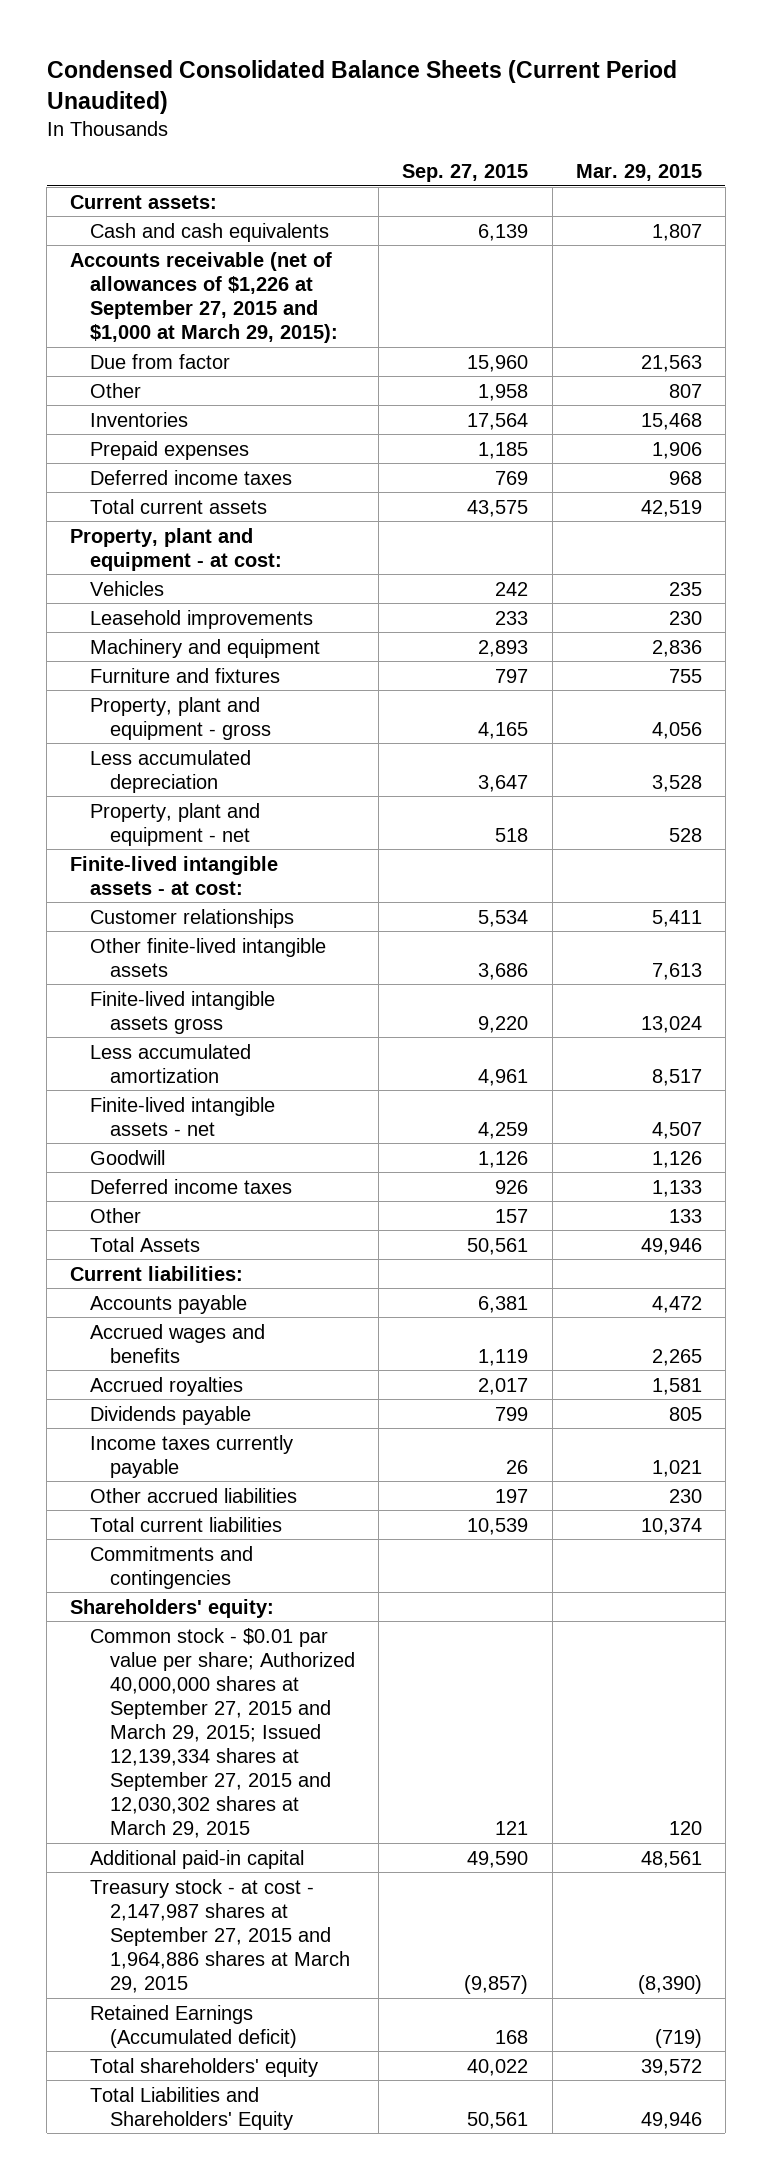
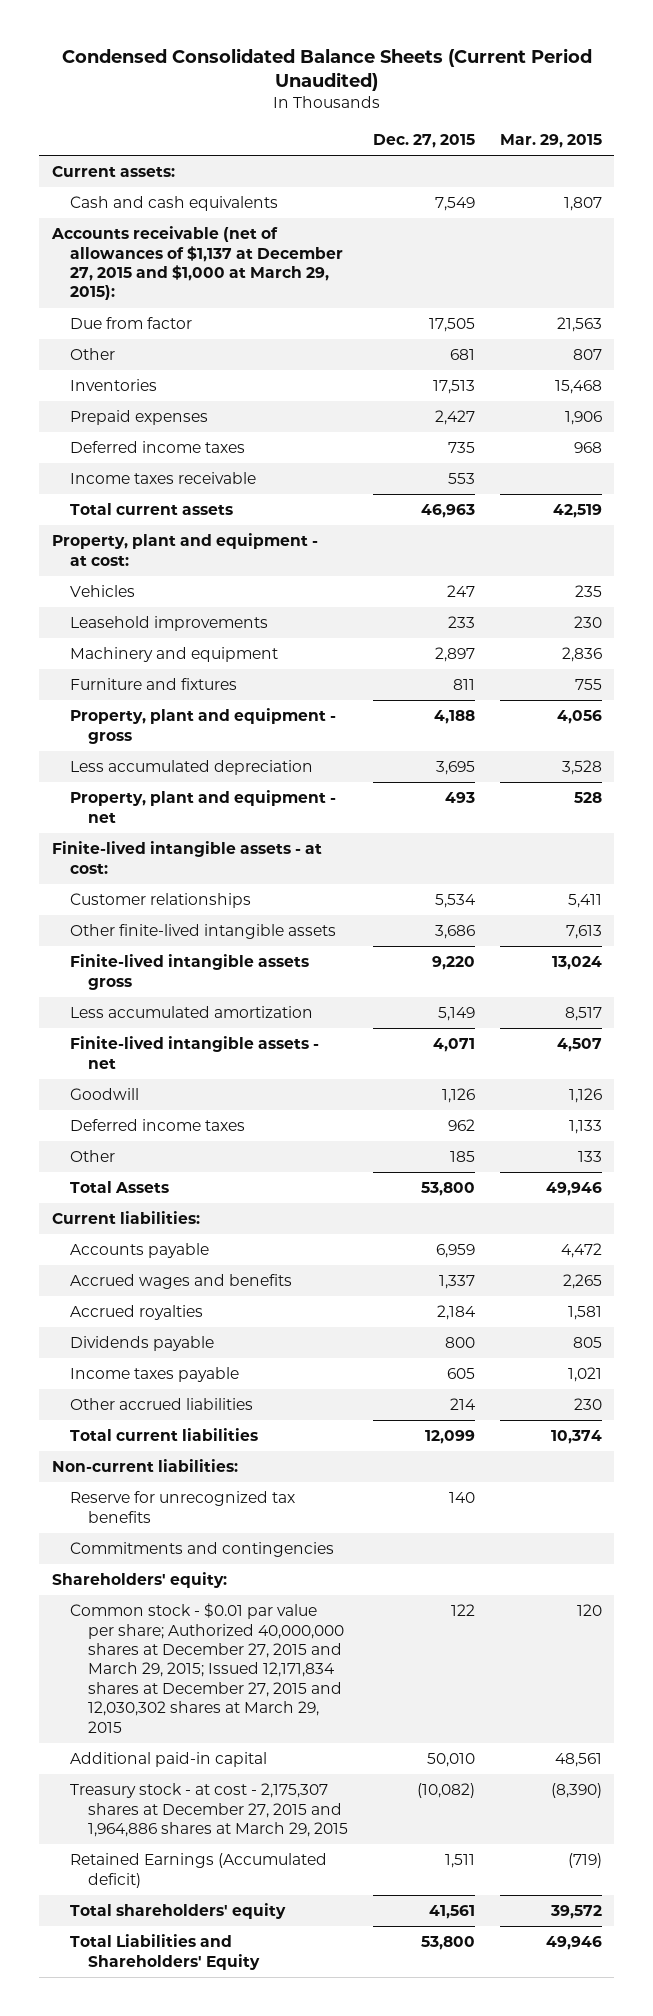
[402,163,529,182] Sep. 27, 2015 -> none
none -> [372,134,475,149] Dec. 27, 2015
[70,251,339,343] Accounts receivable (net of allowances of $1,226 at September 27, 2015 and $1,000 at March 29, 2015): -> [50,226,343,301] Accounts receivable (net of allowances of $1,137 at December 27, 2015 and $1,000 at March 29, 2015):
none -> [69,472,256,485] Income taxes receivable
[90,1434,294,1478] Income taxes currently payable -> [69,1367,239,1383] Income taxes payable
none -> [51,1459,238,1473] Non-current liabilities:
none -> [69,1491,295,1523] Reserve for unrecognized tax benefits
[90,1627,356,1839] Common stock - $0.01 par value per share; Authorized 40,000,000 shares at September 27, 2015 and March 29, 2015; Issued 12,139,334 shares at September 27, 2015 and 12,030,302 shares at March 29, 2015 -> [69,1603,345,1733] Common stock - $0.01 par value per share; Authorized 40,000,000 shares at December 27, 2015 and March 29, 2015; Issued 12,171,834 shares at December 27, 2015 and 12,030,302 shares at March 29, 2015
[90,1878,351,1993] Treasury stock - at cost - 2,147,987 shares at September 27, 2015 and 1,964,886 shares at March 29, 2015 -> [69,1783,349,1838] Treasury stock - at cost - 2,175,307 shares at December 27, 2015 and 1,964,886 shares at March 29, 2015

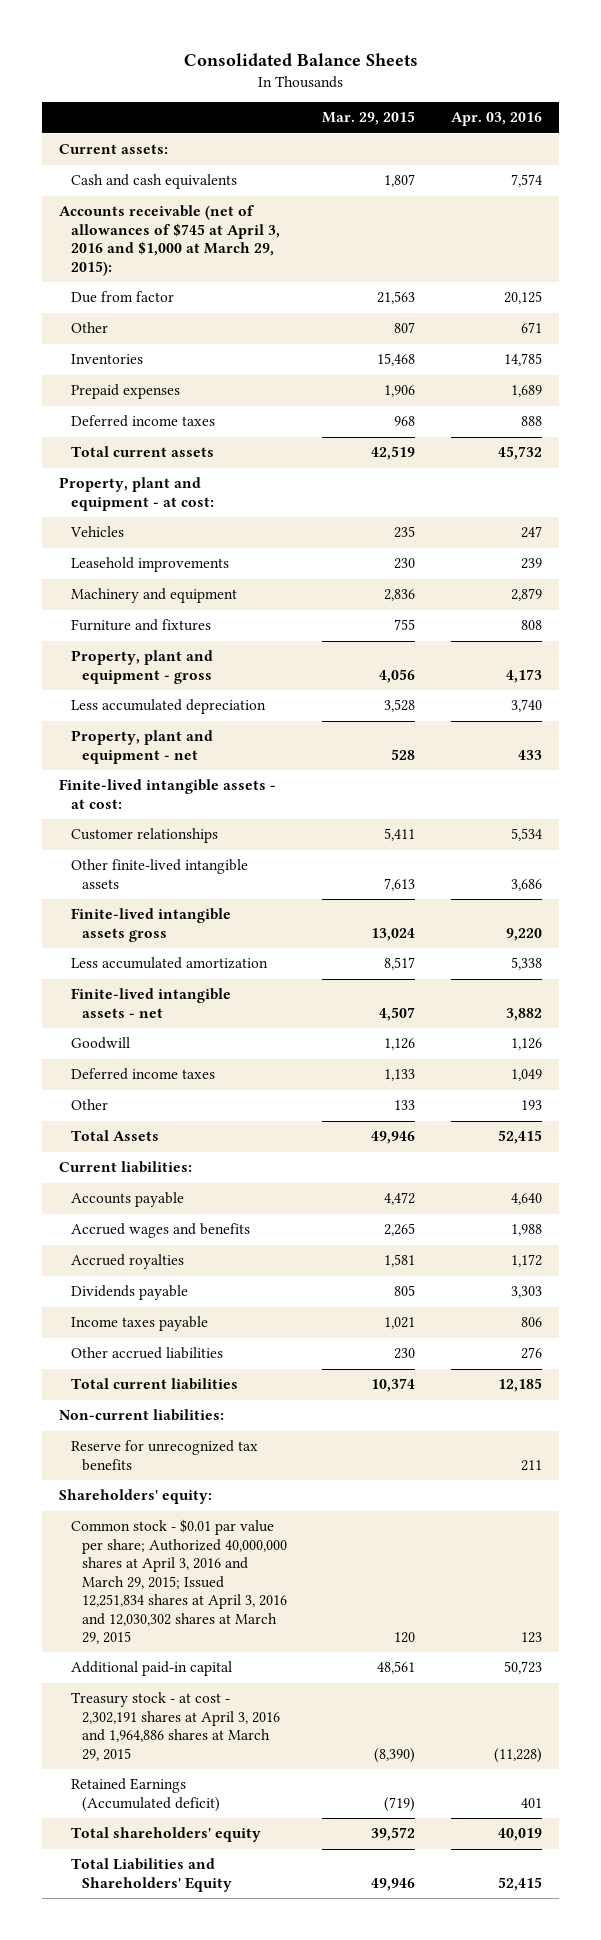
[61,48,592,92] Condensed Consolidated Balance Sheets (Current Period Unaudited) -> [183,52,418,66] Consolidated Balance Sheets
[372,134,475,149] Dec. 27, 2015 -> none
none -> [450,112,542,127] Apr. 03, 2016
[50,226,343,301] Accounts receivable (net of allowances of $1,137 at December 27, 2015 and $1,000 at March 29, 2015): -> [59,205,280,276] Accounts receivable (net of allowances of $745 at April 3, 2016 and $1,000 at March 29, 2015):
[69,472,256,485] Income taxes receivable -> none
[69,1542,334,1558] Commitments and contingencies -> none
[69,1603,345,1733] Common stock - $0.01 par value per share; Authorized 40,000,000 shares at December 27, 2015 and March 29, 2015; Issued 12,171,834 shares at December 27, 2015 and 12,030,302 shares at March 29, 2015 -> [70,1519,287,1645] Common stock - $0.01 par value per share; Authorized 40,000,000 shares at April 3, 2016 and March 29, 2015; Issued 12,251,834 shares at April 3, 2016 and 12,030,302 shares at March 29, 2015
[69,1783,349,1838] Treasury stock - at cost - 2,175,307 shares at December 27, 2015 and 1,964,886 shares at March 29, 2015 -> [70,1692,280,1761] Treasury stock - at cost - 2,302,191 shares at April 3, 2016 and 1,964,886 shares at March 29, 2015

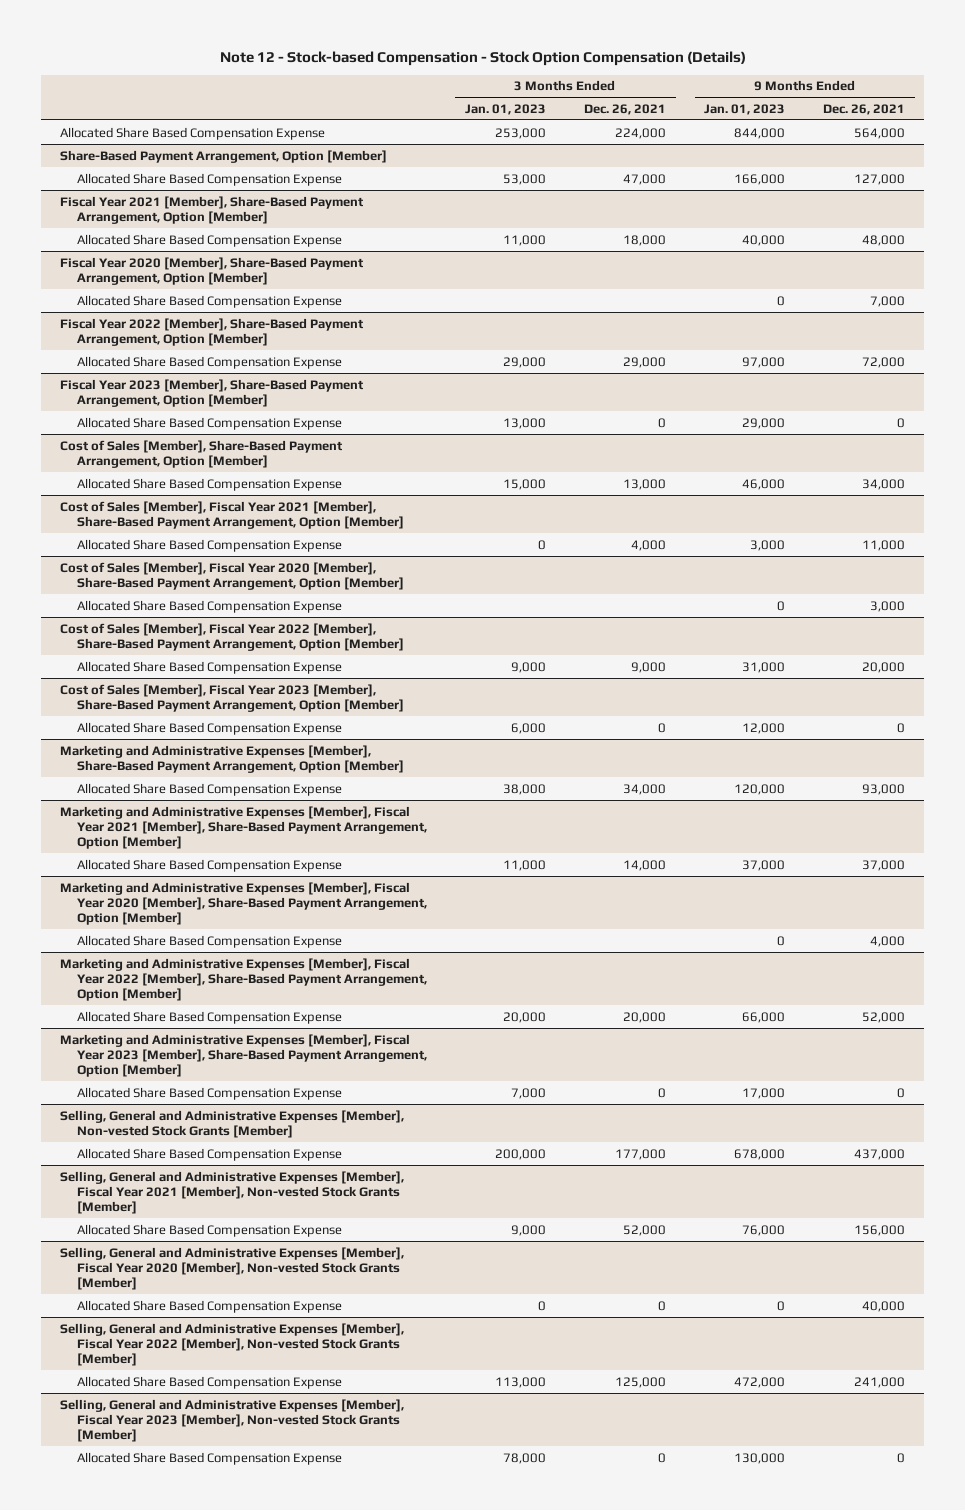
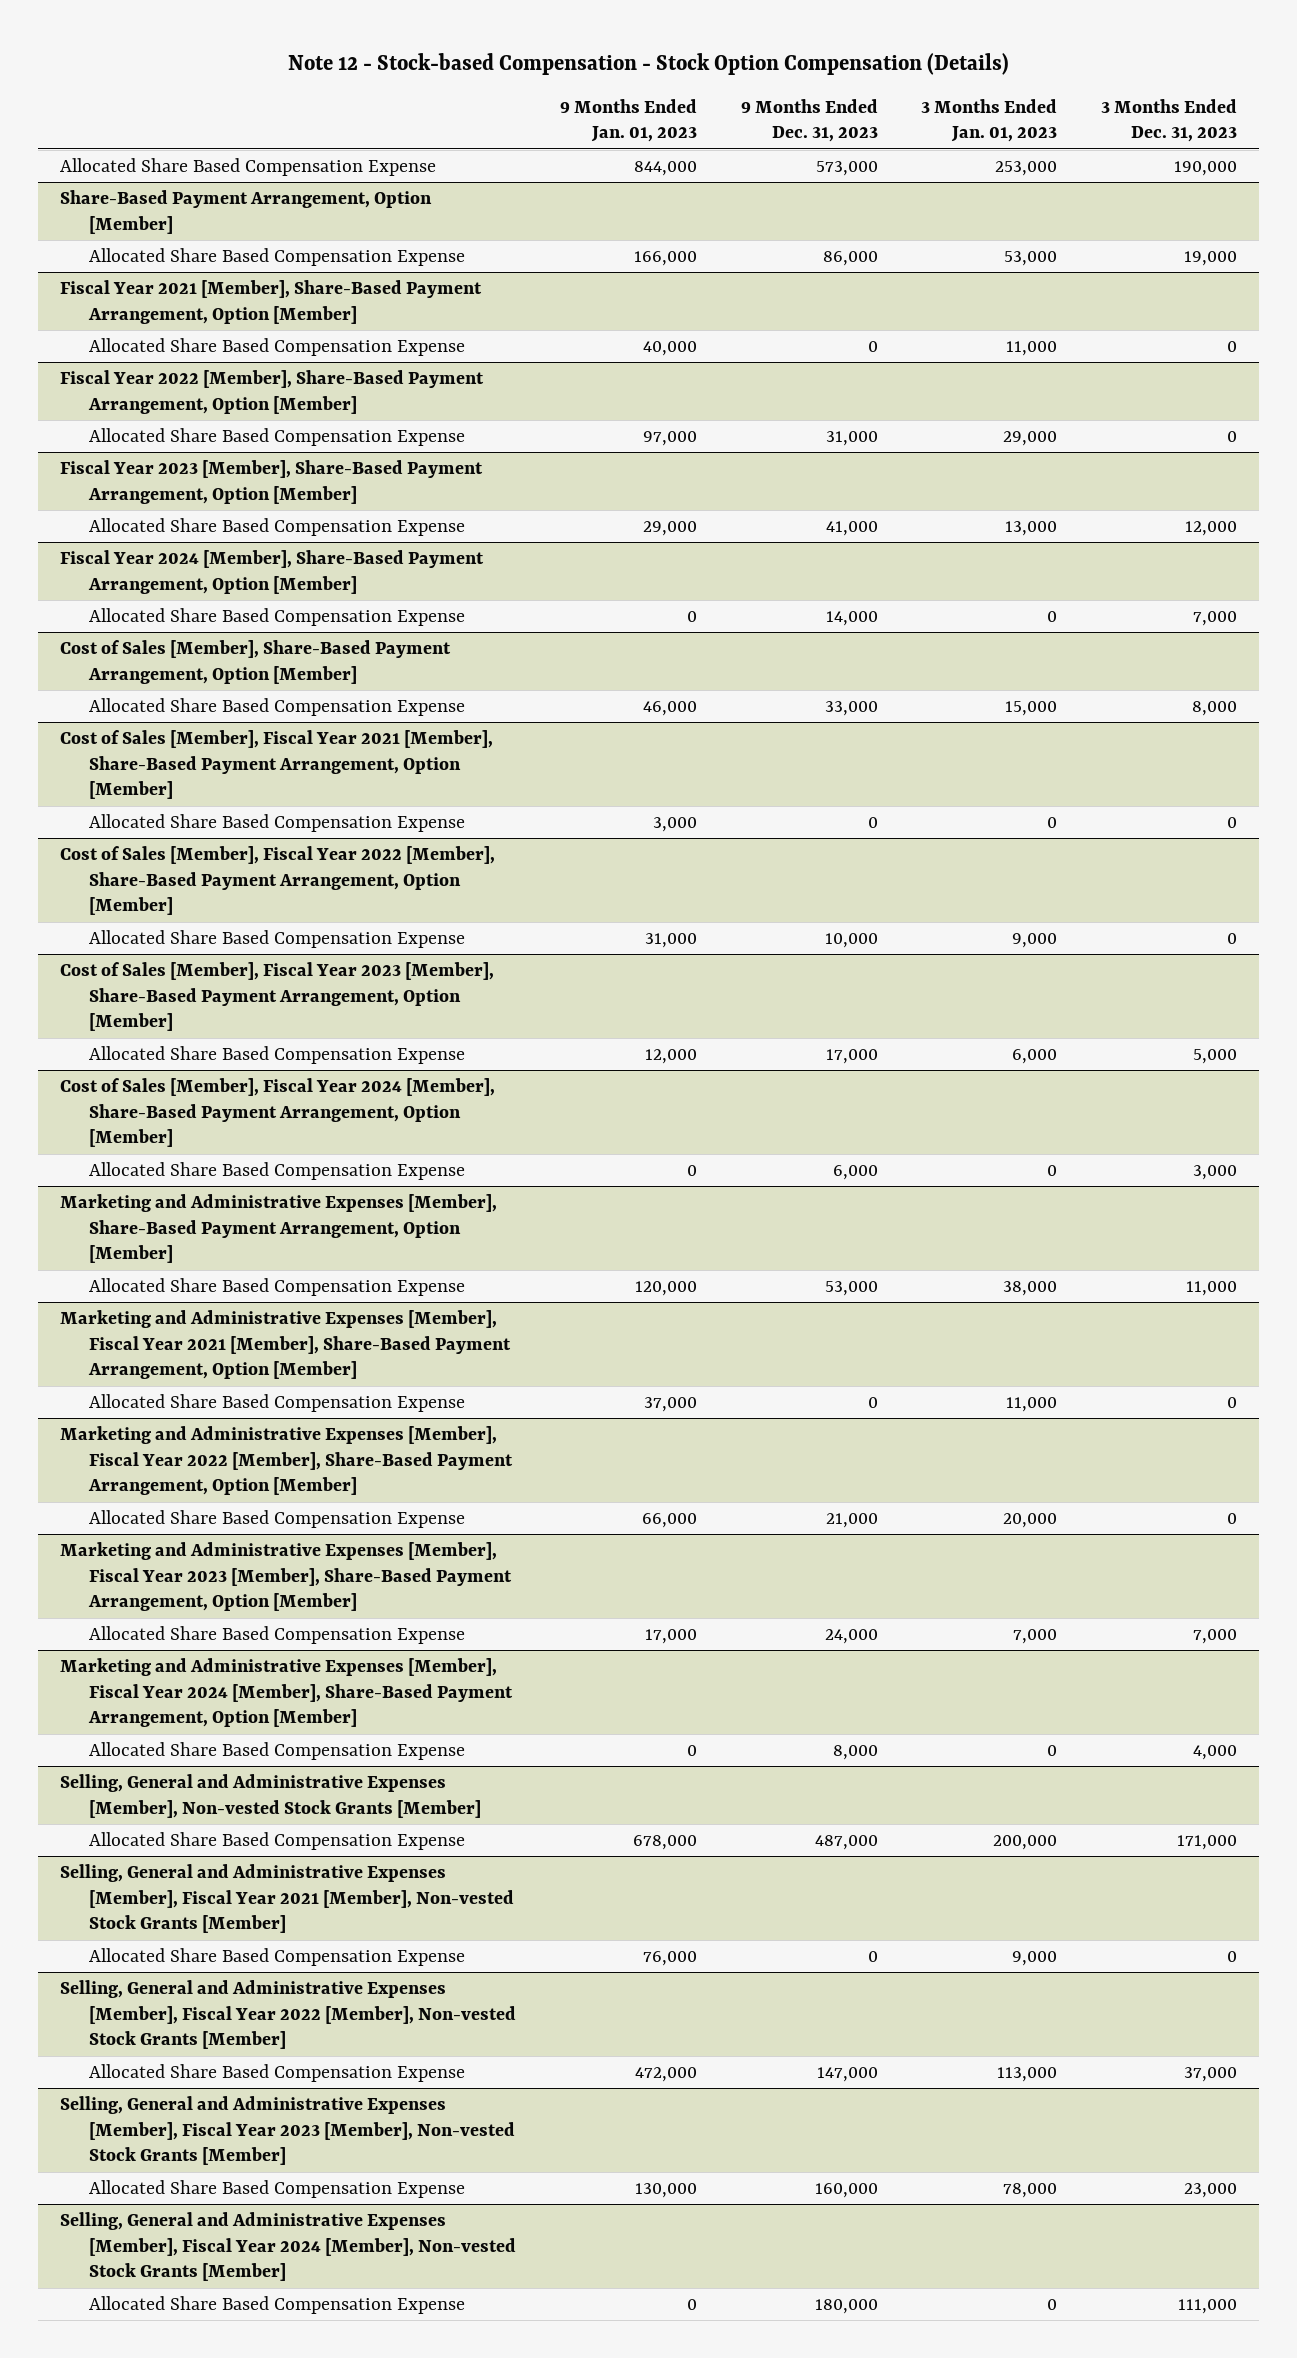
[584,103,667,115] Dec. 26, 2021 -> none
[823,103,906,115] Dec. 26, 2021 -> none
none -> [740,98,878,143] 9 Months Ended Dec. 31, 2023
none -> [1101,98,1238,143] 3 Months Ended Dec. 31, 2023
[60,256,365,285] Fiscal Year 2020 [Member], Share-Based Payment Arrangement, Option [Member] -> none
[76,294,342,308] Allocated Share Based Compensation Expense -> none
none -> [60,549,485,594] Fiscal Year 2024 [Member], Share-Based Payment Arrangement, Option [Member]
none -> [89,607,466,626] Allocated Share Based Compensation Expense
[60,561,404,590] Cost of Sales [Member], Fiscal Year 2020 [Member], Share-Based Payment Arrangement, Option [Member] -> none
[76,599,342,613] Allocated Share Based Compensation Expense -> none
none -> [60,1077,496,1148] Cost of Sales [Member], Fiscal Year 2024 [Member], Share-Based Payment Arrangement, Option [Member]
none -> [89,1161,466,1180] Allocated Share Based Compensation Expense
[60,881,427,926] Marketing and Administrative Expenses [Member], Fiscal Year 2020 [Member], Share-Based Payment Arrangement, Option [Member] -> none
[76,934,342,948] Allocated Share Based Compensation Expense -> none
none -> [60,1657,514,1728] Marketing and Administrative Expenses [Member], Fiscal Year 2024 [Member], Share-Based Payment Arrangement, Option [Member]
none -> [89,1741,466,1760] Allocated Share Based Compensation Expense
[60,1246,405,1291] Selling, General and Administrative Expenses [Member], Fiscal Year 2020 [Member], Non-vested Stock Grants [Member] -> none
[76,1299,342,1313] Allocated Share Based Compensation Expense -> none
none -> [60,2211,517,2282] Selling, General and Administrative Expenses [Member], Fiscal Year 2024 [Member], Non-vested Stock Grants [Member]
none -> [89,2295,466,2314] Allocated Share Based Compensation Expense

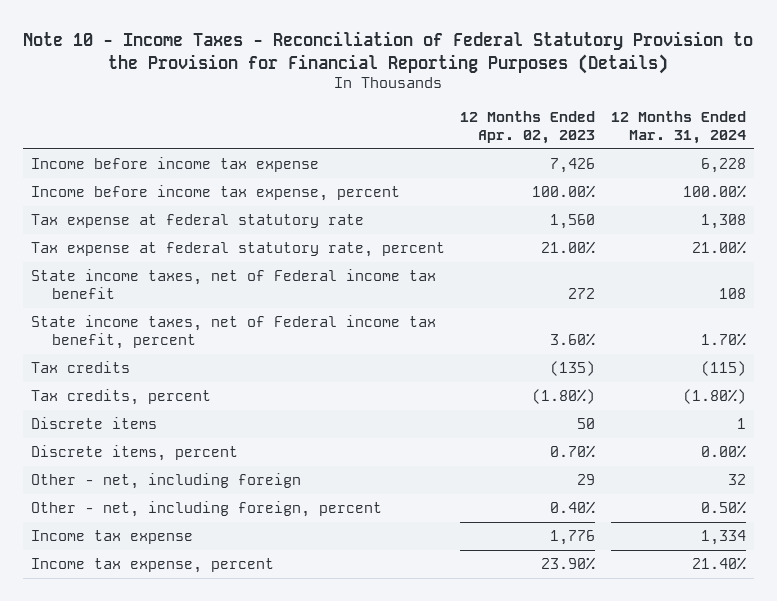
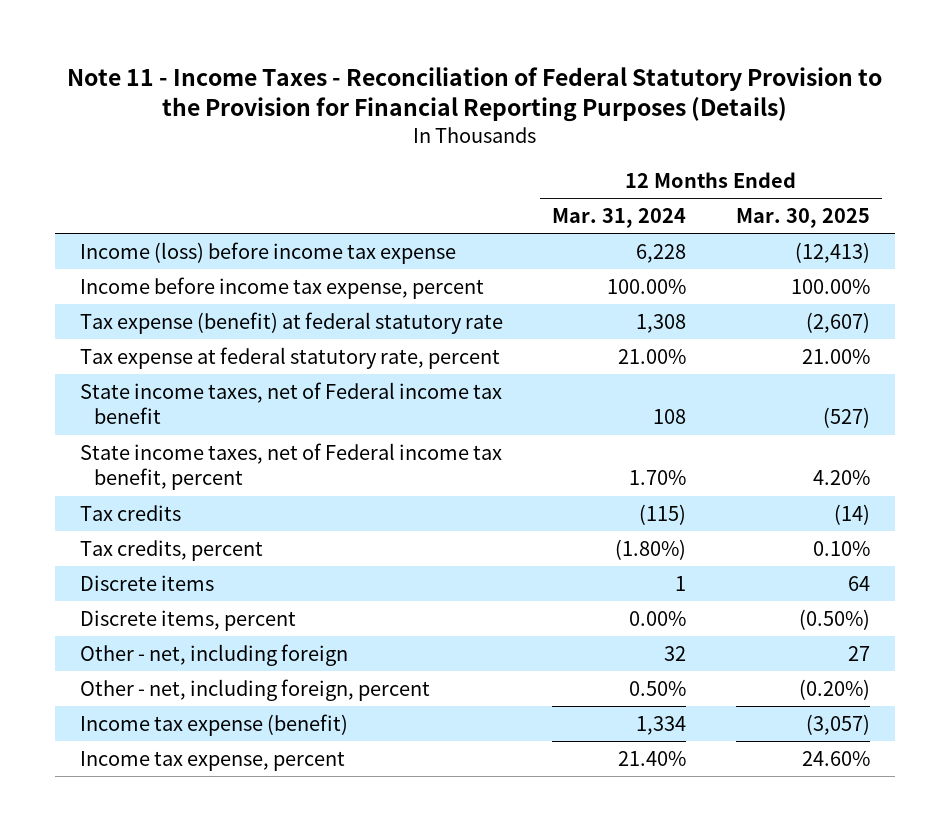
[23,30,754,74] Note 10 - Income Taxes - Reconciliation of Federal Statutory Provision to the Provision for Financial Reporting Purposes (Details) -> [66,66,882,123] Note 11 - Income Taxes - Reconciliation of Federal Statutory Provision to the Provision for Financial Reporting Purposes (Details)
[460,111,596,144] 12 Months Ended Apr. 02, 2023 -> none
none -> [735,208,870,229] Mar. 30, 2025
[30,157,319,173] Income before income tax expense -> [79,241,456,264] Income (loss) before income tax expense
[30,214,364,229] Tax expense at federal statutory rate -> [79,311,503,334] Tax expense (benefit) at federal statutory rate
[30,530,193,545] Income tax expense -> [79,713,348,736] Income tax expense (benefit)

